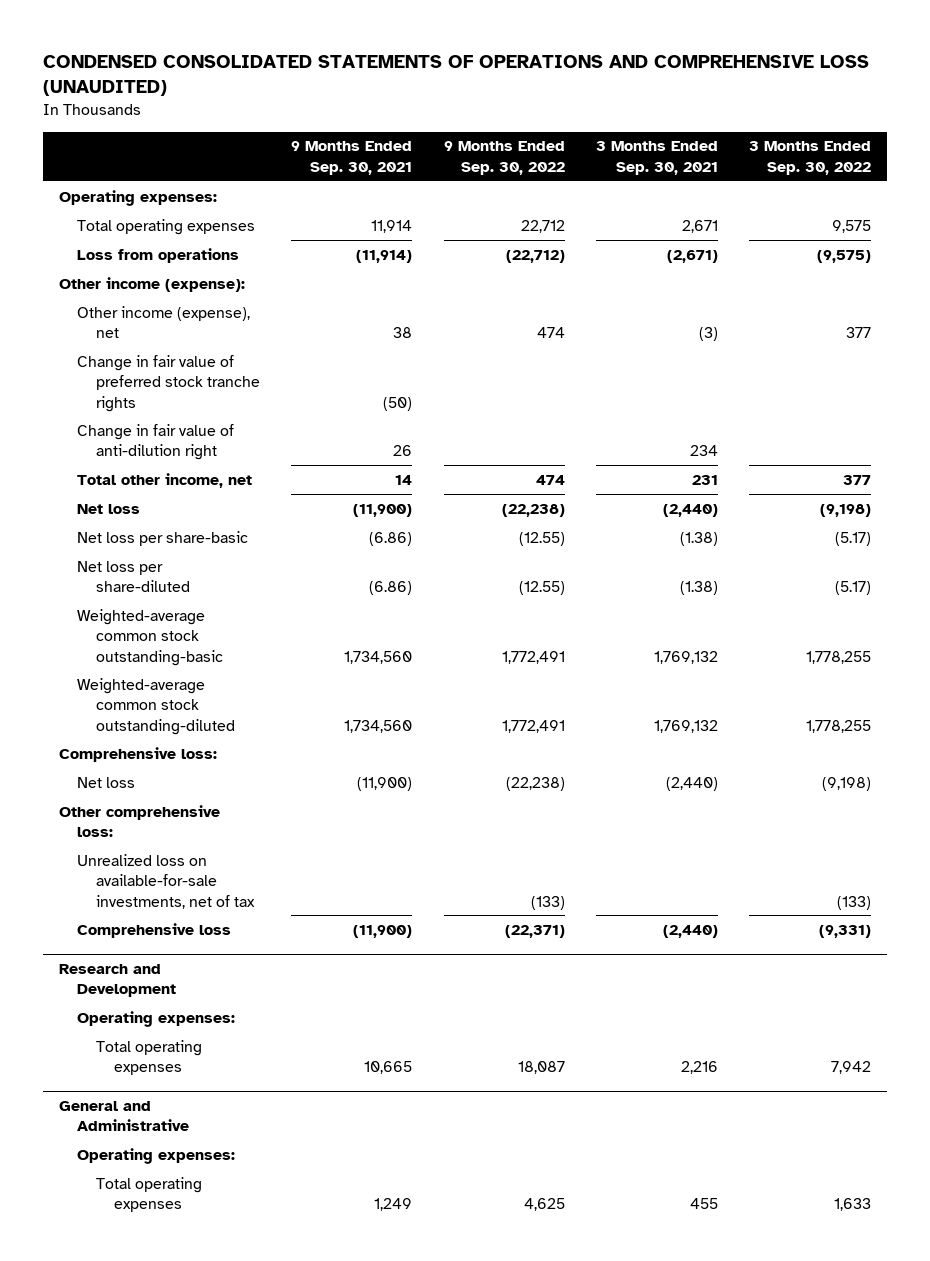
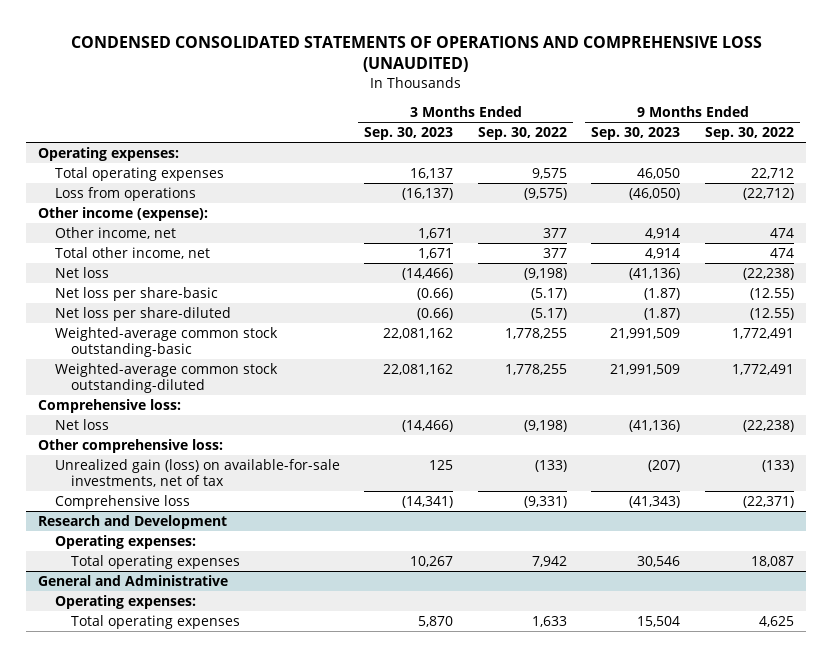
[291,141,413,175] 9 Months Ended Sep. 30, 2021 -> none
[595,141,718,175] 3 Months Ended Sep. 30, 2021 -> none
none -> [364,127,454,141] Sep. 30, 2023
none -> [591,127,681,141] Sep. 30, 2023
[77,354,260,412] Change in fair value of preferred stock tranche rights -> none
[77,423,235,461] Change in fair value of anti-dilution right -> none
[77,305,251,339] Other income (expense), net -> [54,226,176,239] Other income, net
[77,853,255,909] Unrealized loss on available-for-sale investments, net of tax -> [54,458,340,488] Unrealized gain (loss) on available-for-sale investments, net of tax

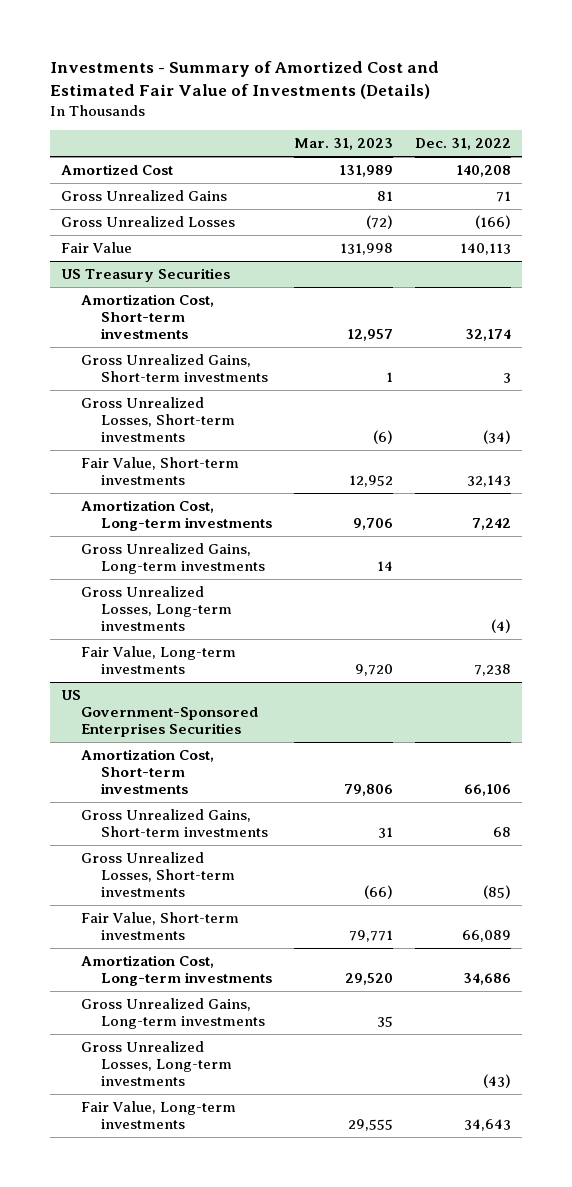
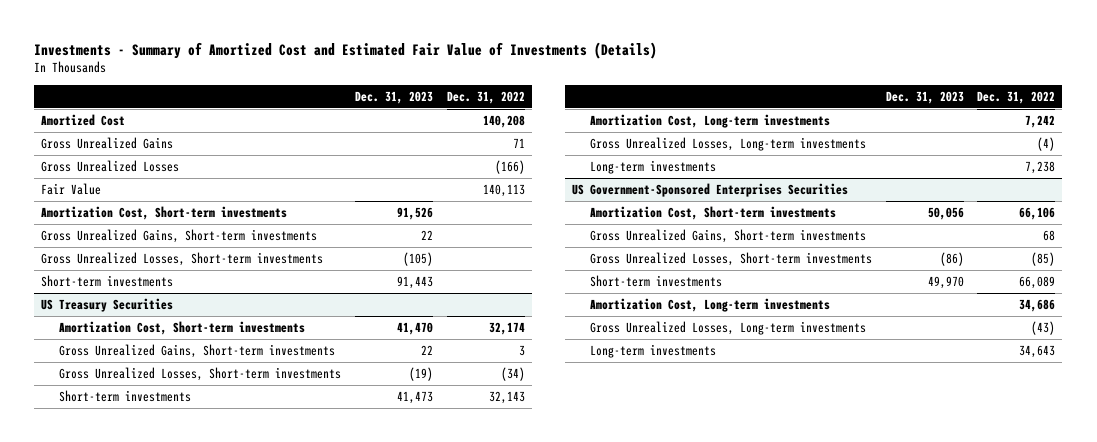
[293,138,393,151] Mar. 31, 2023 -> none
none -> [355,90,434,104] Dec. 31, 2023
none -> [41,205,288,220] Amortization Cost, Short-term investments
none -> [41,228,318,243] Gross Unrealized Gains, Short-term investments
none -> [41,251,324,266] Gross Unrealized Losses, Short-term investments
none -> [41,274,174,287] Short-term investments
[80,456,239,486] Fair Value, Short-term investments -> [59,389,192,402] Short-term investments
[80,542,265,575] Gross Unrealized Gains, Long-term investments -> none
[80,645,236,675] Fair Value, Long-term investments -> [589,159,716,174] Long-term investments
[80,911,239,941] Fair Value, Short-term investments -> [589,274,722,287] Short-term investments
[80,997,265,1030] Gross Unrealized Gains, Long-term investments -> none
[80,1100,236,1130] Fair Value, Long-term investments -> [589,343,716,358] Long-term investments

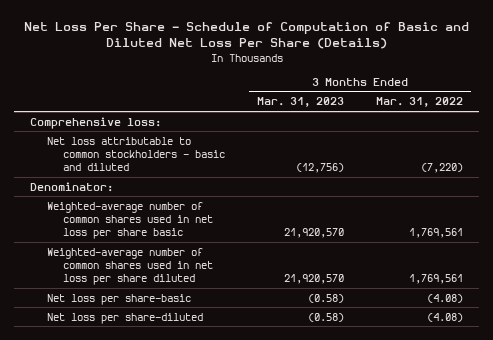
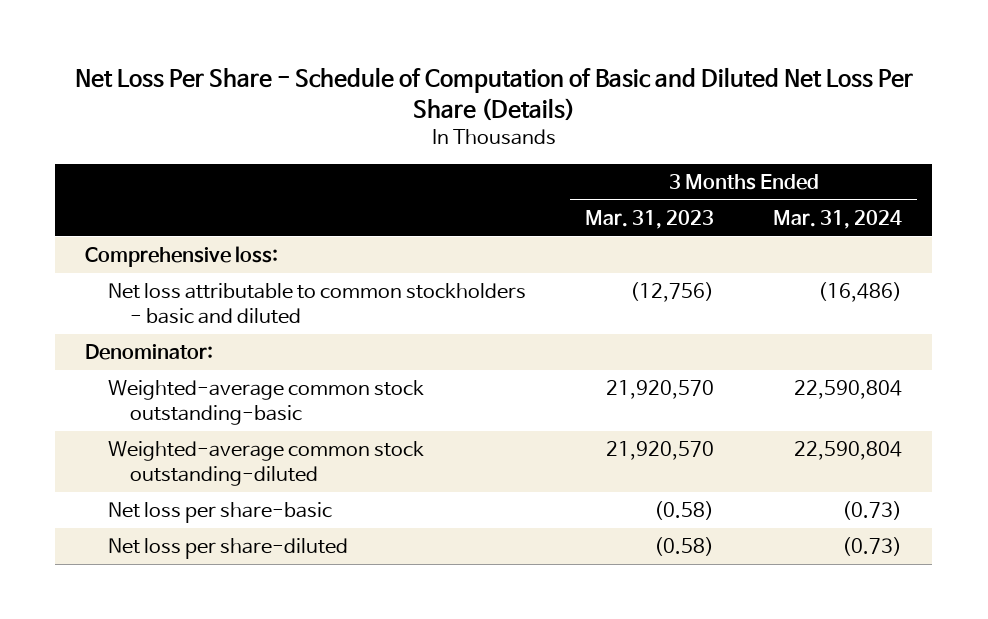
[376,97,464,108] Mar. 31, 2022 -> none
none -> [773,209,903,229] Mar. 31, 2024
[46,201,214,240] Weighted-average number of common shares used in net loss per share basic -> [107,380,424,425] Weighted-average common stock outstanding-basic
[46,247,214,286] Weighted-average number of common shares used in net loss per share diluted -> [107,441,424,486] Weighted-average common stock outstanding-diluted

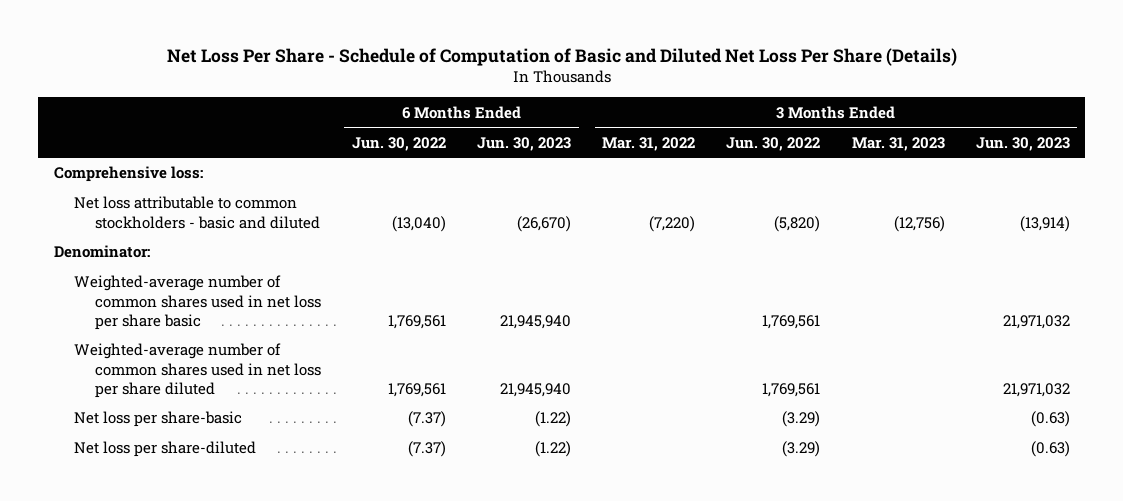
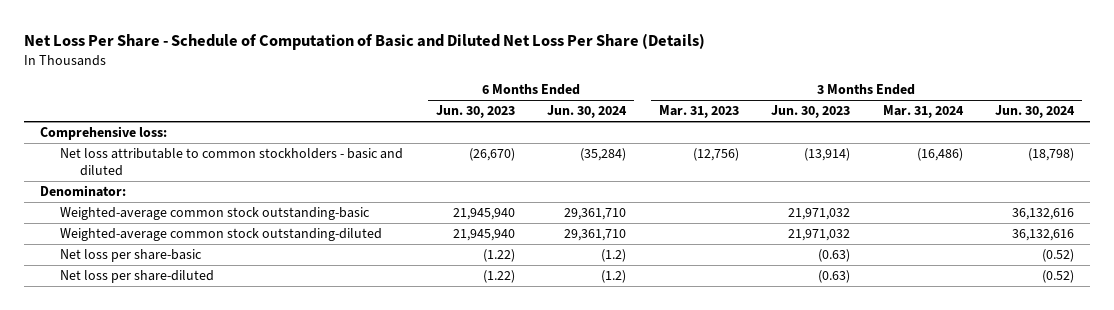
[352,136,447,151] Jun. 30, 2022 -> none
[602,136,696,151] Mar. 31, 2022 -> none
[726,136,821,151] Jun. 30, 2022 -> none
none -> [547,105,628,119] Jun. 30, 2024
none -> [882,105,964,119] Mar. 31, 2024
none -> [995,105,1076,119] Jun. 30, 2024
[74,275,322,330] Weighted-average number of common shares used in net loss per share basic -> [60,207,371,221] Weighted-average common stock outstanding-basic
[74,343,322,398] Weighted-average number of common shares used in net loss per share diluted -> [60,228,383,242] Weighted-average common stock outstanding-diluted

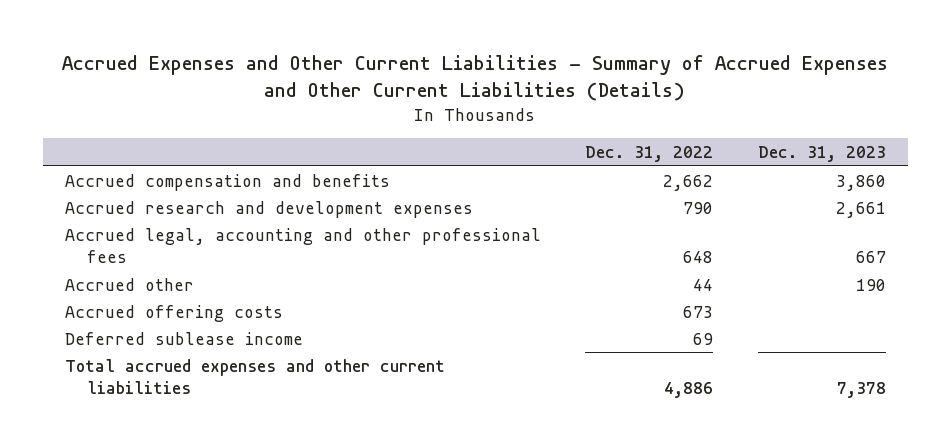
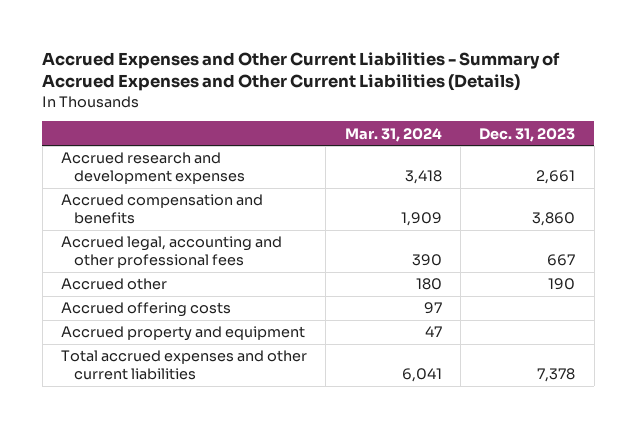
[585,146,714,163] Dec. 31, 2022 -> none
none -> [344,127,442,142] Mar. 31, 2024
[64,173,390,191] Accrued compensation and benefits -> [61,194,264,225] Accrued compensation and benefits
[64,331,303,345] Deferred sublease income -> none
none -> [61,326,306,342] Accrued property and equipment

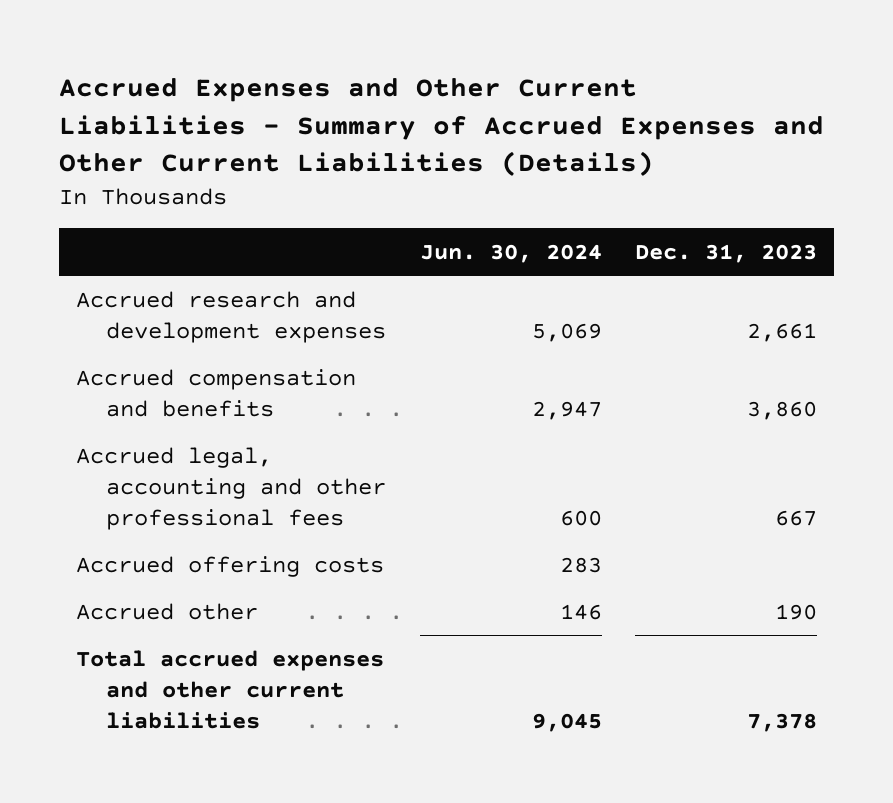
[344,127,442,142] Mar. 31, 2024 -> none
none -> [419,243,602,263] Jun. 30, 2024
[61,326,306,342] Accrued property and equipment -> none
[61,278,168,291] Accrued other -> [75,602,258,620] Accrued other

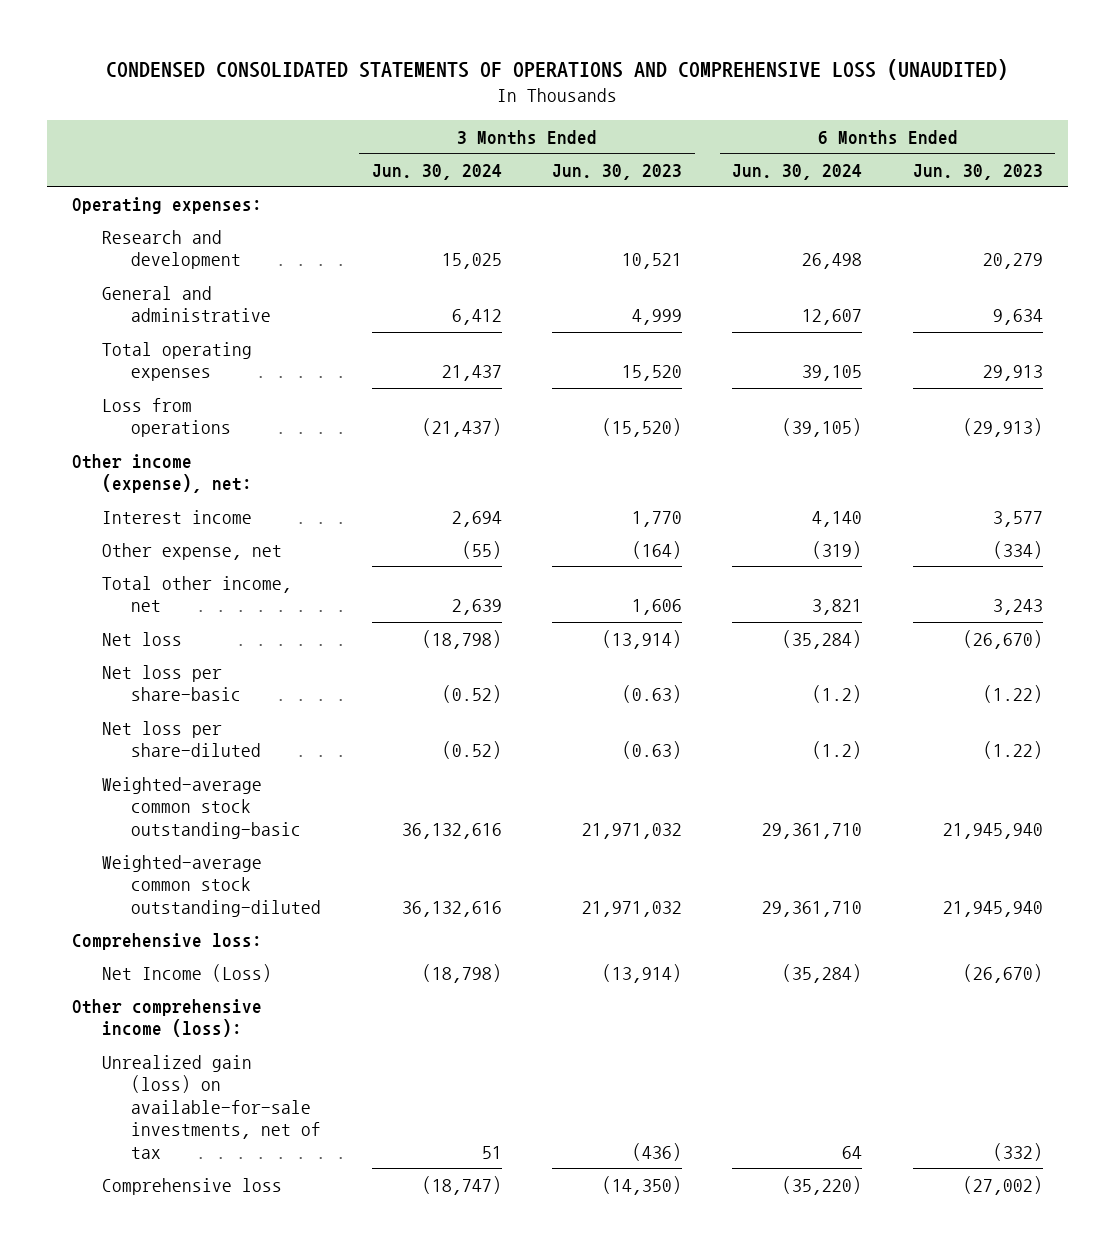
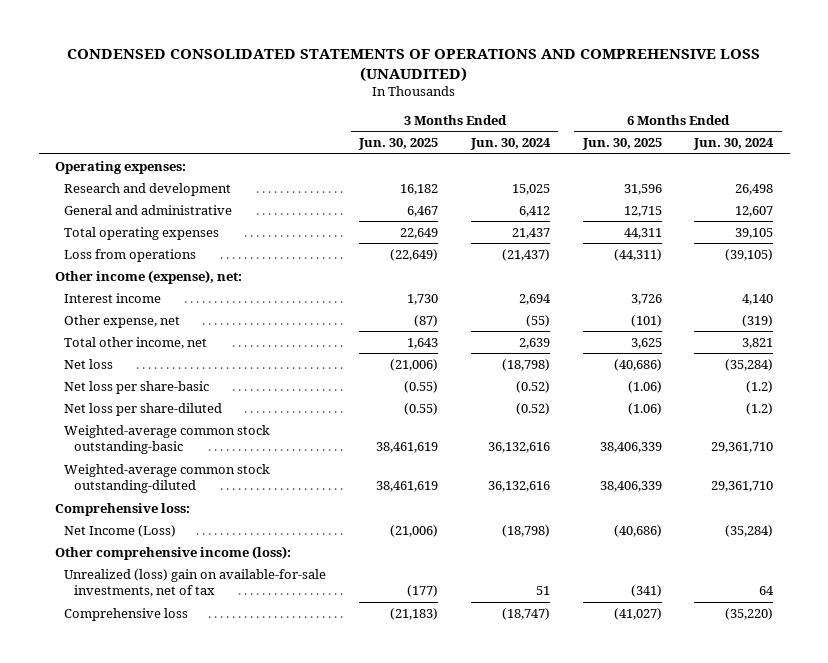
[551,163,682,180] Jun. 30, 2023 -> none
[912,163,1043,180] Jun. 30, 2023 -> none
none -> [358,138,439,151] Jun. 30, 2025
none -> [581,138,662,151] Jun. 30, 2025
[101,1054,322,1159] Unrealized gain (loss) on available-for-sale investments, net of tax -> [64,568,327,598] Unrealized (loss) gain on available-for-sale investments, net of tax

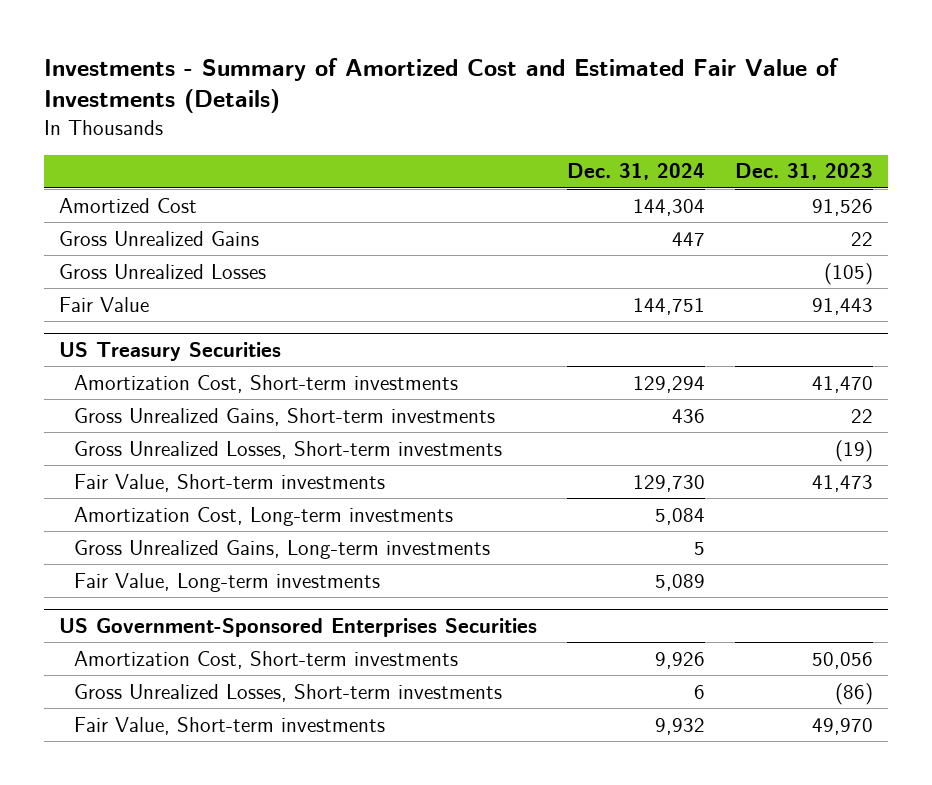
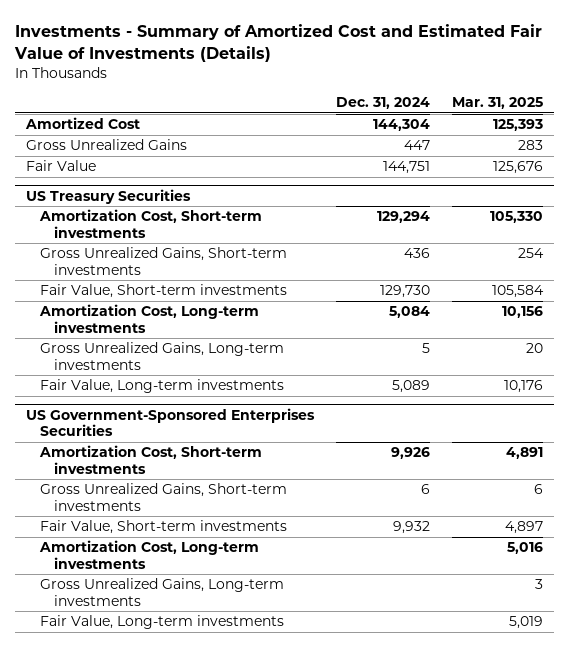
[734,163,873,181] Dec. 31, 2023 -> none
none -> [451,97,543,110] Mar. 31, 2025
[59,263,267,279] Gross Unrealized Losses -> none
[74,440,503,459] Gross Unrealized Losses, Short-term investments -> none
[74,683,503,702] Gross Unrealized Losses, Short-term investments -> [39,483,287,512] Gross Unrealized Gains, Short-term investments
none -> [38,540,259,570] Amortization Cost, Long-term investments
none -> [39,578,284,607] Gross Unrealized Gains, Long-term investments
none -> [39,615,284,630] Fair Value, Long-term investments

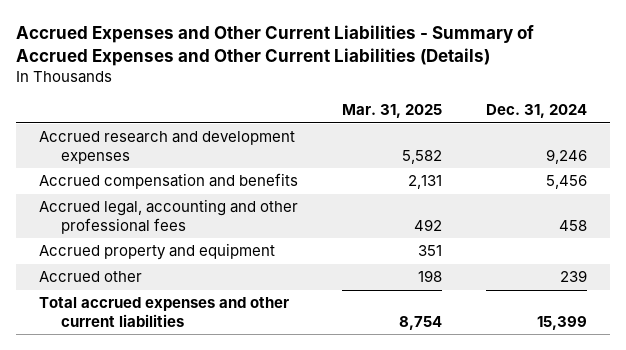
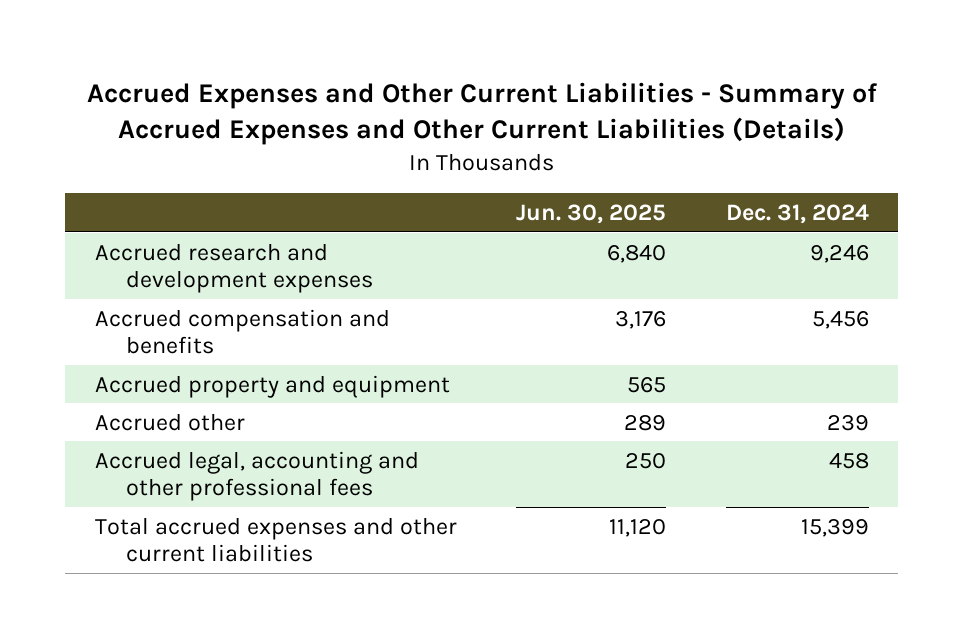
[342,104,443,119] Mar. 31, 2025 -> none
none -> [516,203,667,224] Jun. 30, 2025
[38,199,298,234] Accrued legal, accounting and other professional fees -> [94,450,419,501] Accrued legal, accounting and other professional fees

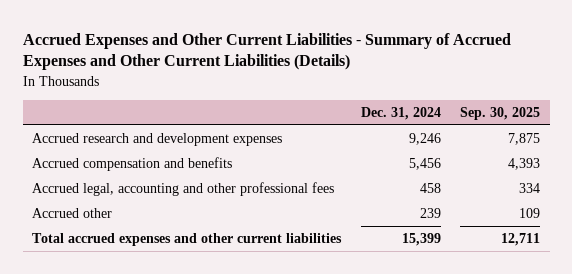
[516,203,667,224] Jun. 30, 2025 -> none
none -> [460,106,541,120] Sep. 30, 2025
[94,374,450,398] Accrued property and equipment -> none
[94,412,245,431] Accrued other -> [32,208,113,219] Accrued other

